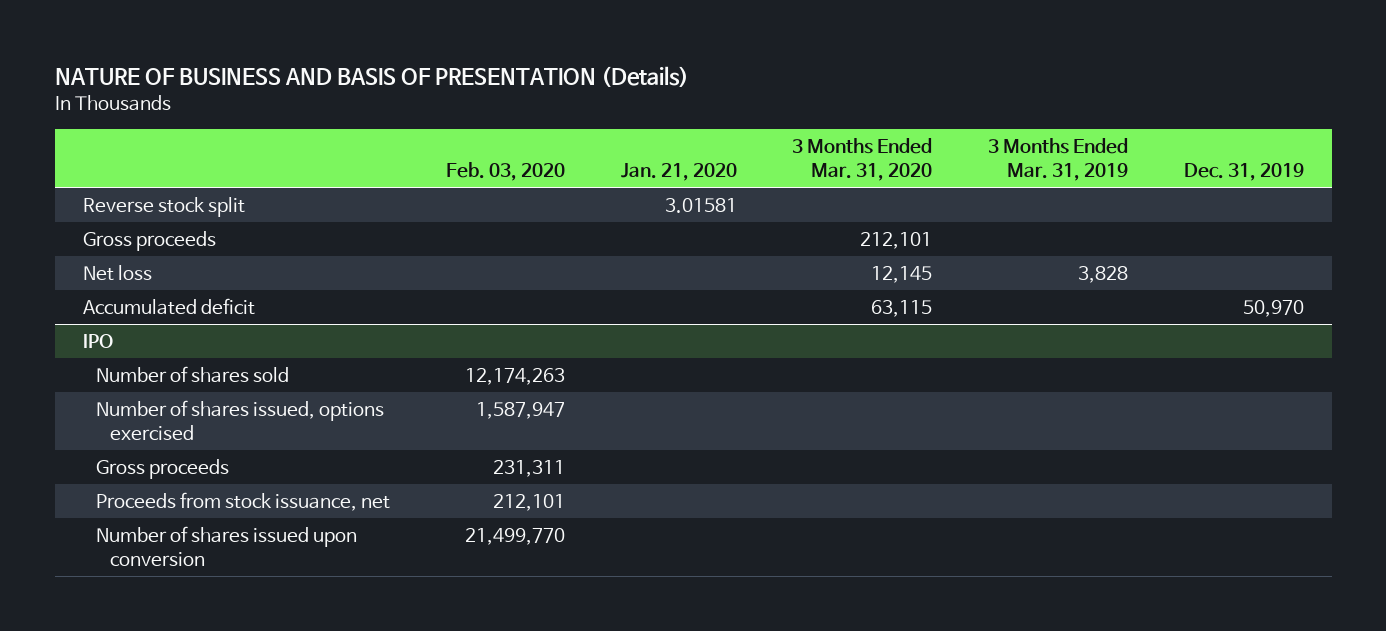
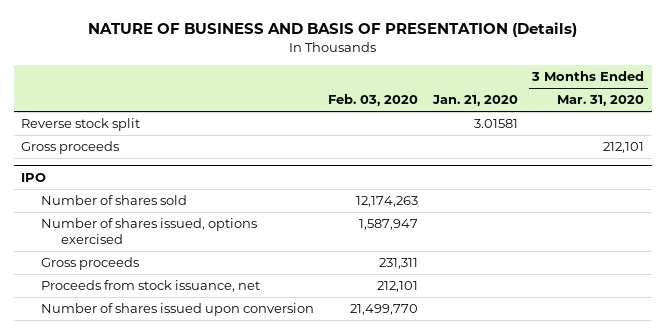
[988,137,1129,182] 3 Months Ended Mar. 31, 2019 -> none
[1183,163,1304,182] Dec. 31, 2019 -> none
[82,264,152,281] Net loss -> none
[82,297,255,315] Accumulated deficit -> none

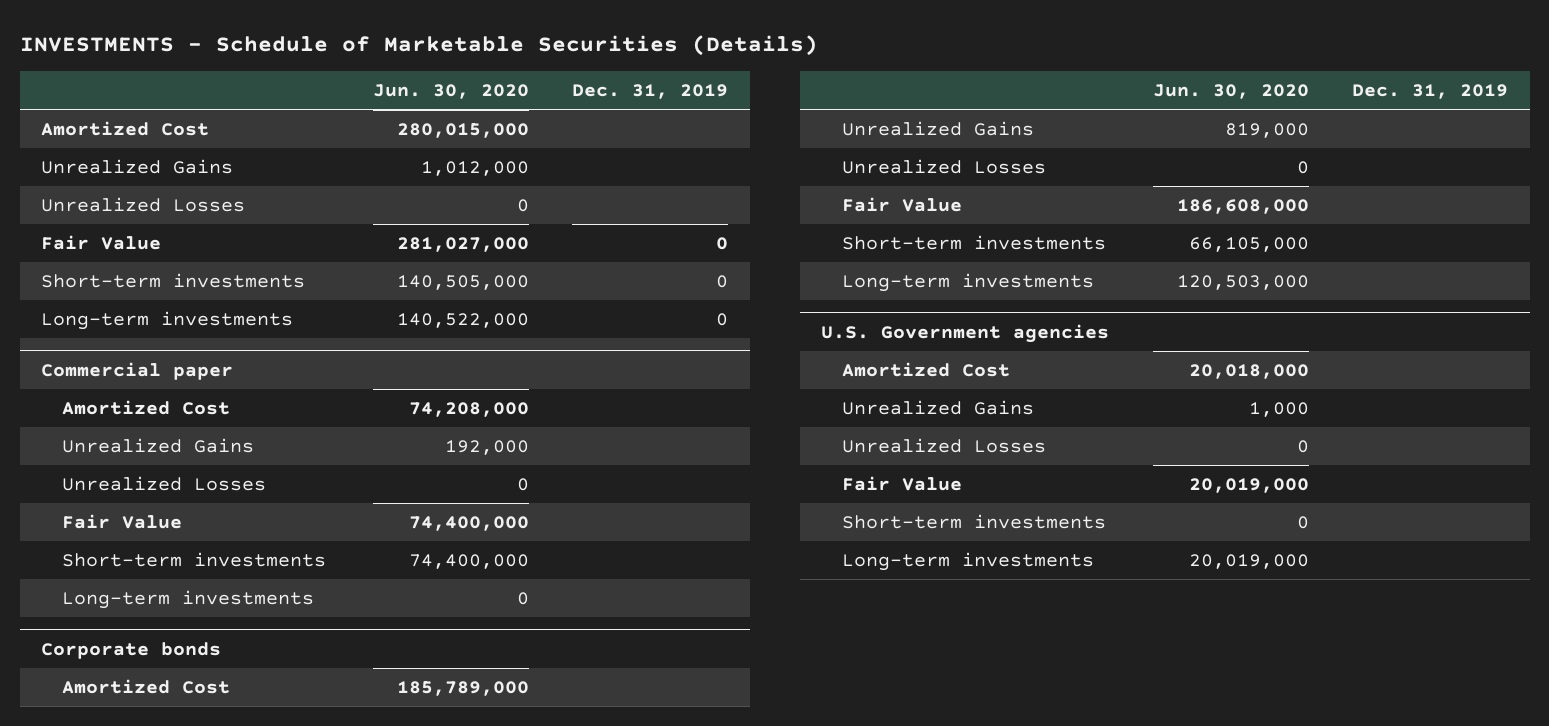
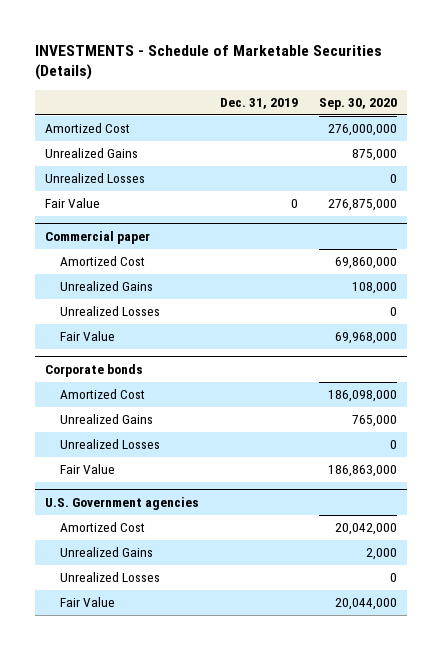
[372,84,529,100] Jun. 30, 2020 -> none
none -> [318,98,397,111] Sep. 30, 2020
[41,273,306,289] Short-term investments -> none
[41,311,294,331] Long-term investments -> none
[62,552,327,568] Short-term investments -> none
[62,590,315,610] Long-term investments -> none
[842,235,1107,251] Short-term investments -> none
[842,273,1095,293] Long-term investments -> none
[842,514,1107,530] Short-term investments -> none
[842,552,1095,572] Long-term investments -> none

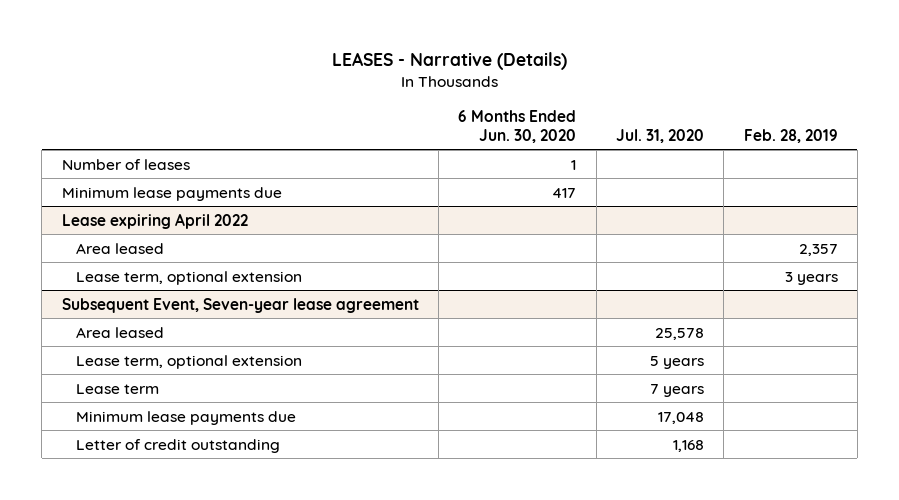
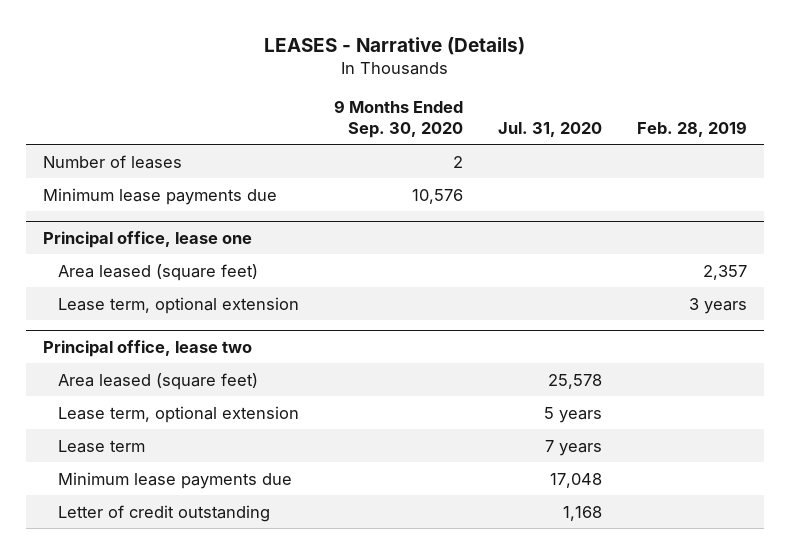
[458,109,577,143] 6 Months Ended Jun. 30, 2020 -> none
none -> [334,100,464,139] 9 Months Ended Sep. 30, 2020
[61,212,248,229] Lease expiring April 2022 -> [43,230,253,248] Principal office, lease one
[76,242,165,254] Area leased -> [58,263,259,281] Area leased (square feet)
[61,297,419,313] Subsequent Event, Seven-year lease agreement -> [43,339,253,357] Principal office, lease two
[76,326,165,338] Area leased -> [58,372,259,390] Area leased (square feet)

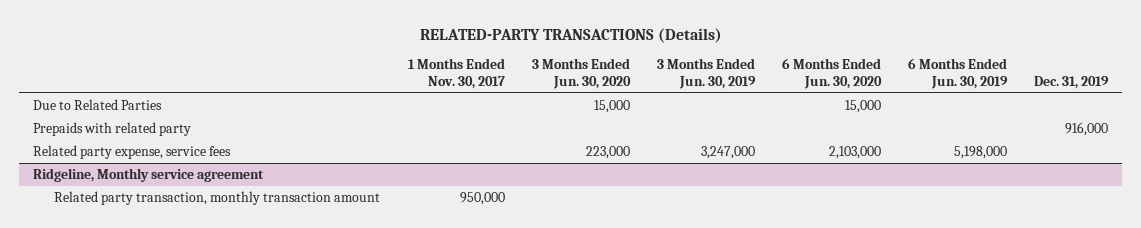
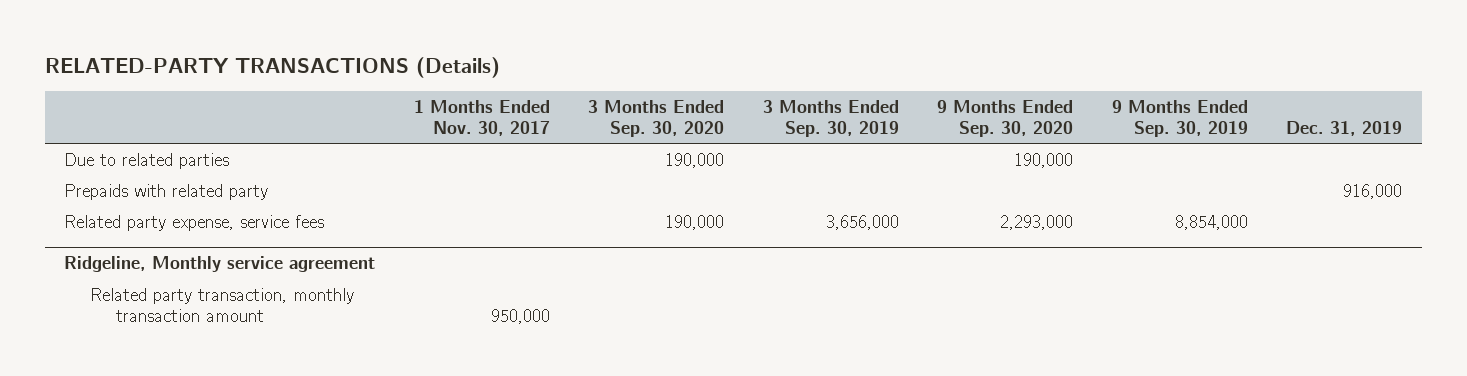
[531,58,631,89] 3 Months Ended Jun. 30, 2020 -> none
[656,58,756,89] 3 Months Ended Jun. 30, 2019 -> none
[782,58,883,89] 6 Months Ended Jun. 30, 2020 -> none
[908,58,1009,89] 6 Months Ended Jun. 30, 2019 -> none
none -> [588,100,725,138] 3 Months Ended Sep. 30, 2020
none -> [762,100,899,138] 3 Months Ended Sep. 30, 2019
none -> [937,100,1074,138] 9 Months Ended Sep. 30, 2020
none -> [1111,100,1248,138] 9 Months Ended Sep. 30, 2019
[32,98,162,110] Due to Related Parties -> [64,152,230,169] Due to related parties

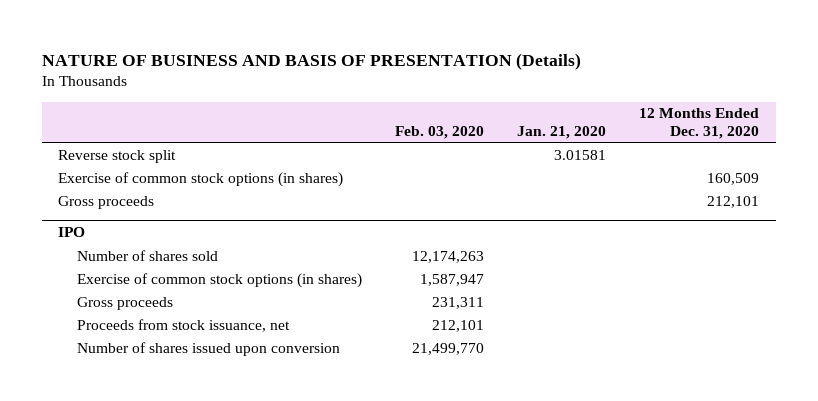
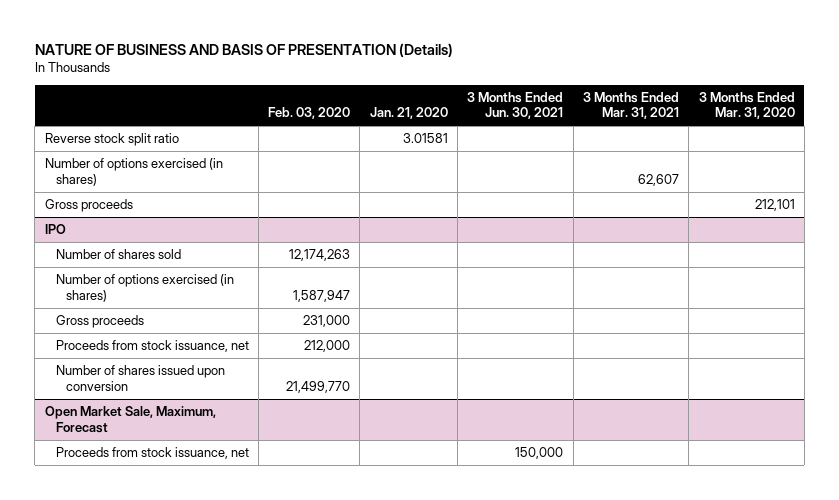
[639,108,760,139] 12 Months Ended Dec. 31, 2020 -> none
none -> [467,91,564,120] 3 Months Ended Jun. 30, 2021
none -> [582,91,679,120] 3 Months Ended Mar. 31, 2021
none -> [698,91,795,120] 3 Months Ended Mar. 31, 2020
[58,149,177,163] Reverse stock split -> [44,133,179,147] Reverse stock split ratio
[58,171,344,187] Exercise of common stock options (in shares) -> [44,158,223,186] Number of options exercised (in shares)
[77,272,363,288] Exercise of common stock options (in shares) -> [55,274,234,302] Number of options exercised (in shares)
[432,296,485,309] 231,311 -> [303,315,351,328] 231,000
[432,319,485,332] 212,101 -> [304,340,351,353] 212,000
none -> [44,406,216,433] Open Market Sale, Maximum, Forecast
none -> [55,447,249,460] Proceeds from stock issuance, net

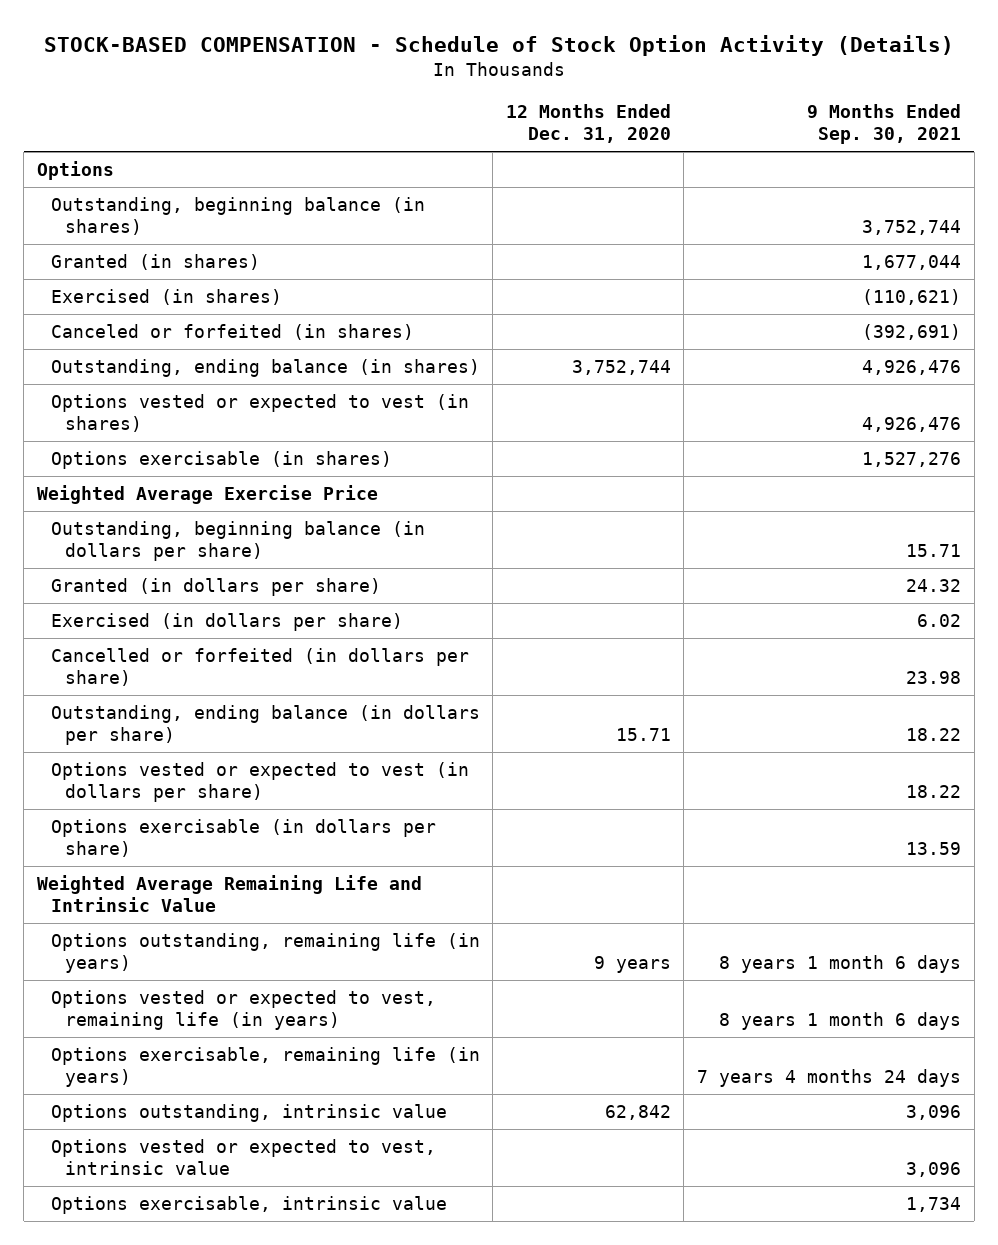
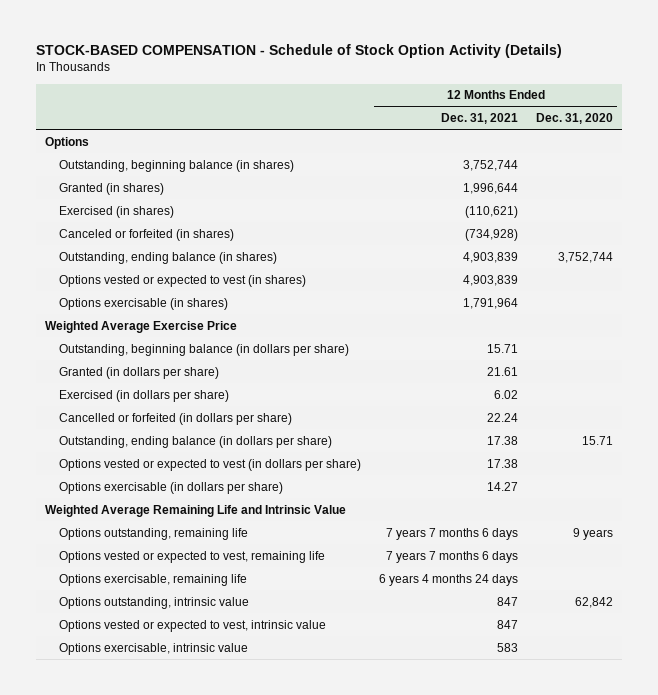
[807,104,962,145] 9 Months Ended Sep. 30, 2021 -> none
none -> [440,112,518,124] Dec. 31, 2021
[50,933,480,974] Options outstanding, remaining life (in years) -> [59,527,249,540] Options outstanding, remaining life
[50,990,436,1031] Options vested or expected to vest, remaining life (in years) -> [59,550,326,563] Options vested or expected to vest, remaining life
[50,1047,480,1088] Options exercisable, remaining life (in years) -> [59,573,248,586] Options exercisable, remaining life

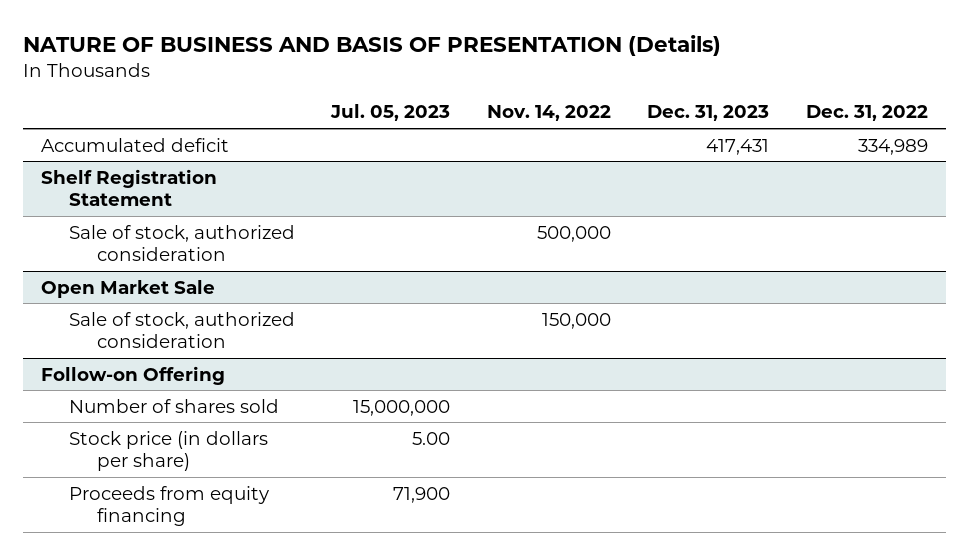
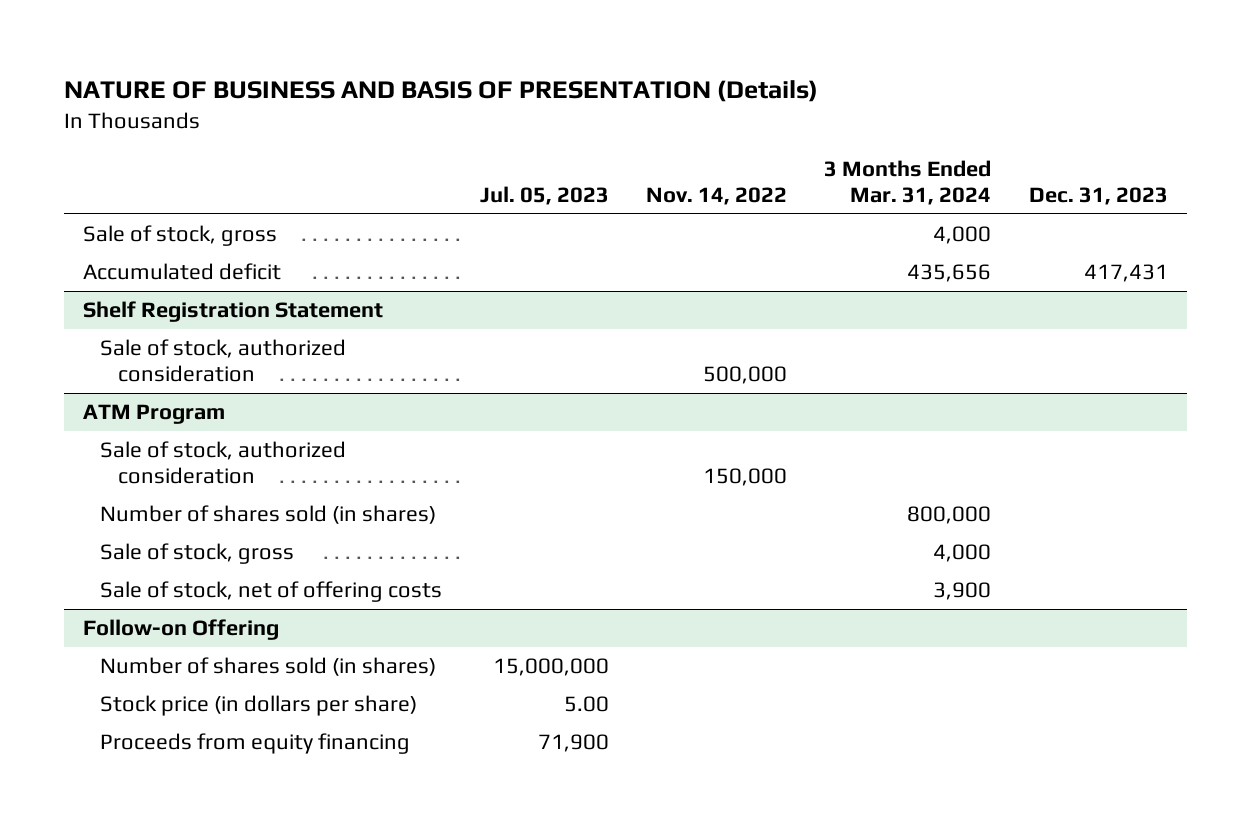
[805,105,928,122] Dec. 31, 2022 -> none
none -> [824,159,992,206] 3 Months Ended Mar. 31, 2024
none -> [82,225,277,247] Sale of stock, gross
[41,279,216,298] Open Market Sale -> [82,404,225,425] ATM Program
none -> [100,505,437,525] Number of shares sold (in shares)
none -> [100,543,295,565] Sale of stock, gross
none -> [100,581,443,603] Sale of stock, net of offering costs
[68,398,279,413] Number of shares sold -> [100,657,437,677] Number of shares sold (in shares)

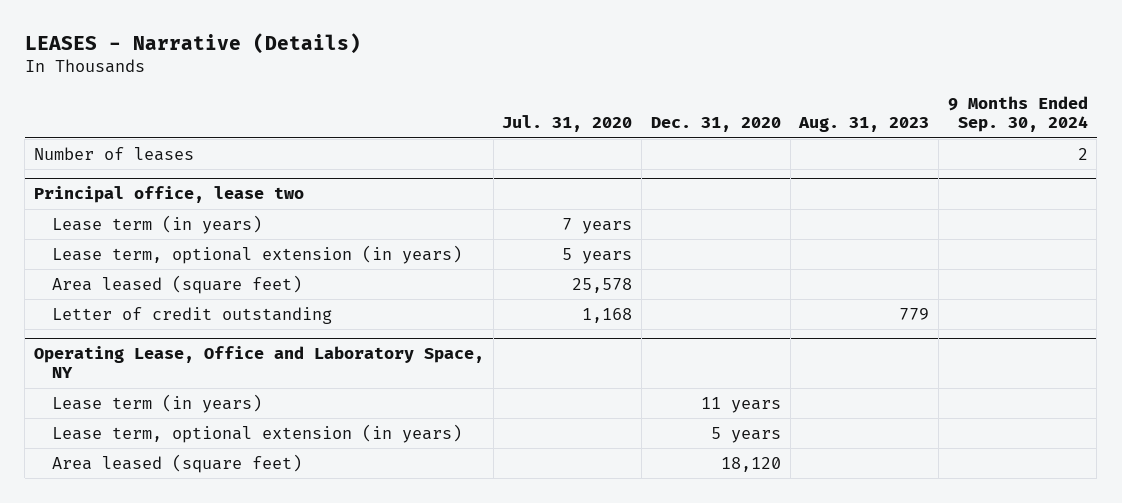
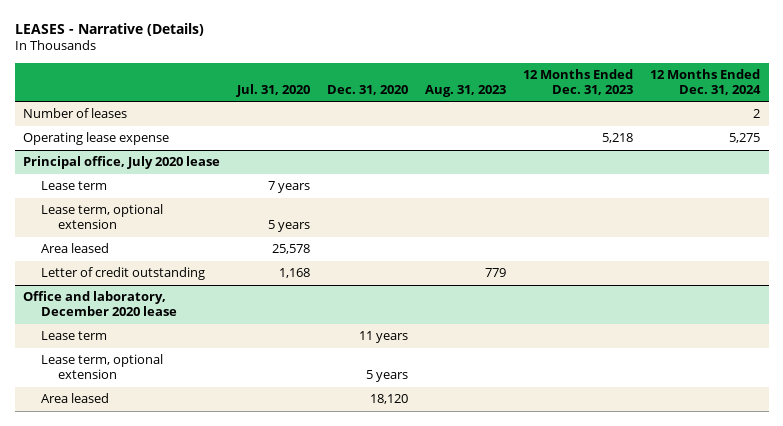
[947,96,1088,133] 9 Months Ended Sep. 30, 2024 -> none
none -> [523,68,634,95] 12 Months Ended Dec. 31, 2023
none -> [650,68,762,95] 12 Months Ended Dec. 31, 2024
none -> [23,132,170,146] Operating lease expense
[33,186,304,204] Principal office, lease two -> [23,156,221,170] Principal office, July 2020 lease
[51,214,262,234] Lease term (in years) -> [40,181,107,191] Lease term
[51,244,462,264] Lease term, optional extension (in years) -> [40,204,163,230] Lease term, optional extension
[51,274,302,294] Area leased (square feet) -> [40,243,109,254] Area leased
[33,346,484,379] Operating Lease, Office and Laboratory Space, NY -> [23,291,177,317] Office and laboratory, December 2020 lease
[51,393,262,413] Lease term (in years) -> [40,331,107,341] Lease term
[51,423,462,443] Lease term, optional extension (in years) -> [40,354,163,380] Lease term, optional extension
[51,453,302,473] Area leased (square feet) -> [40,393,109,404] Area leased

